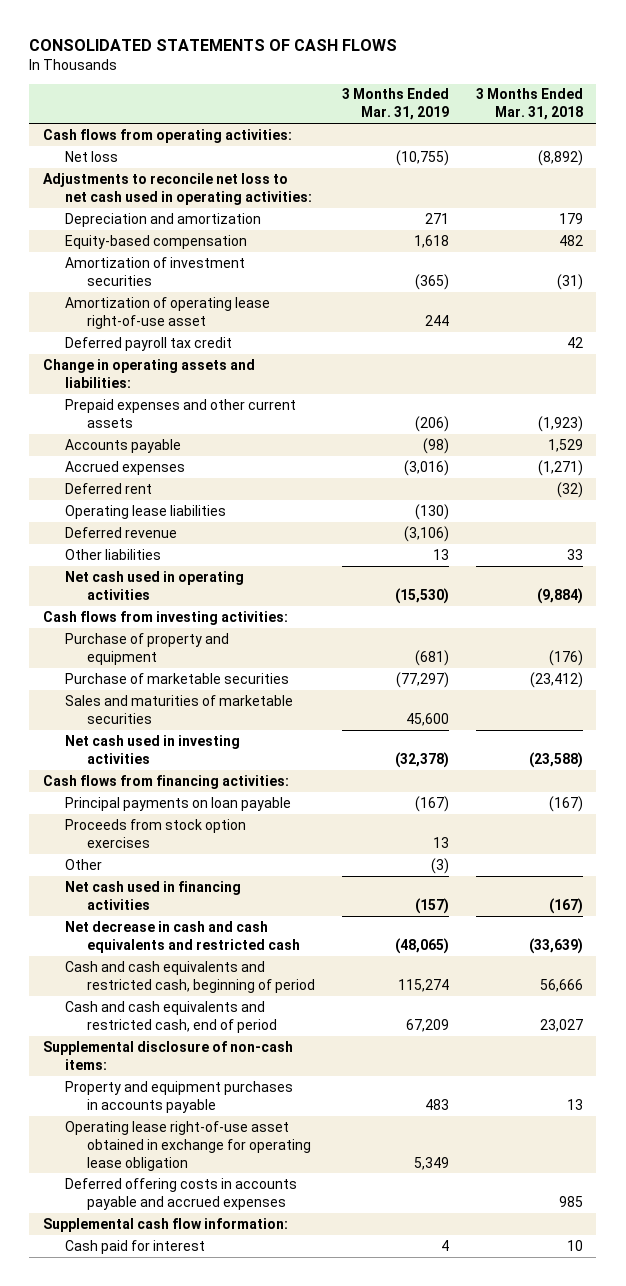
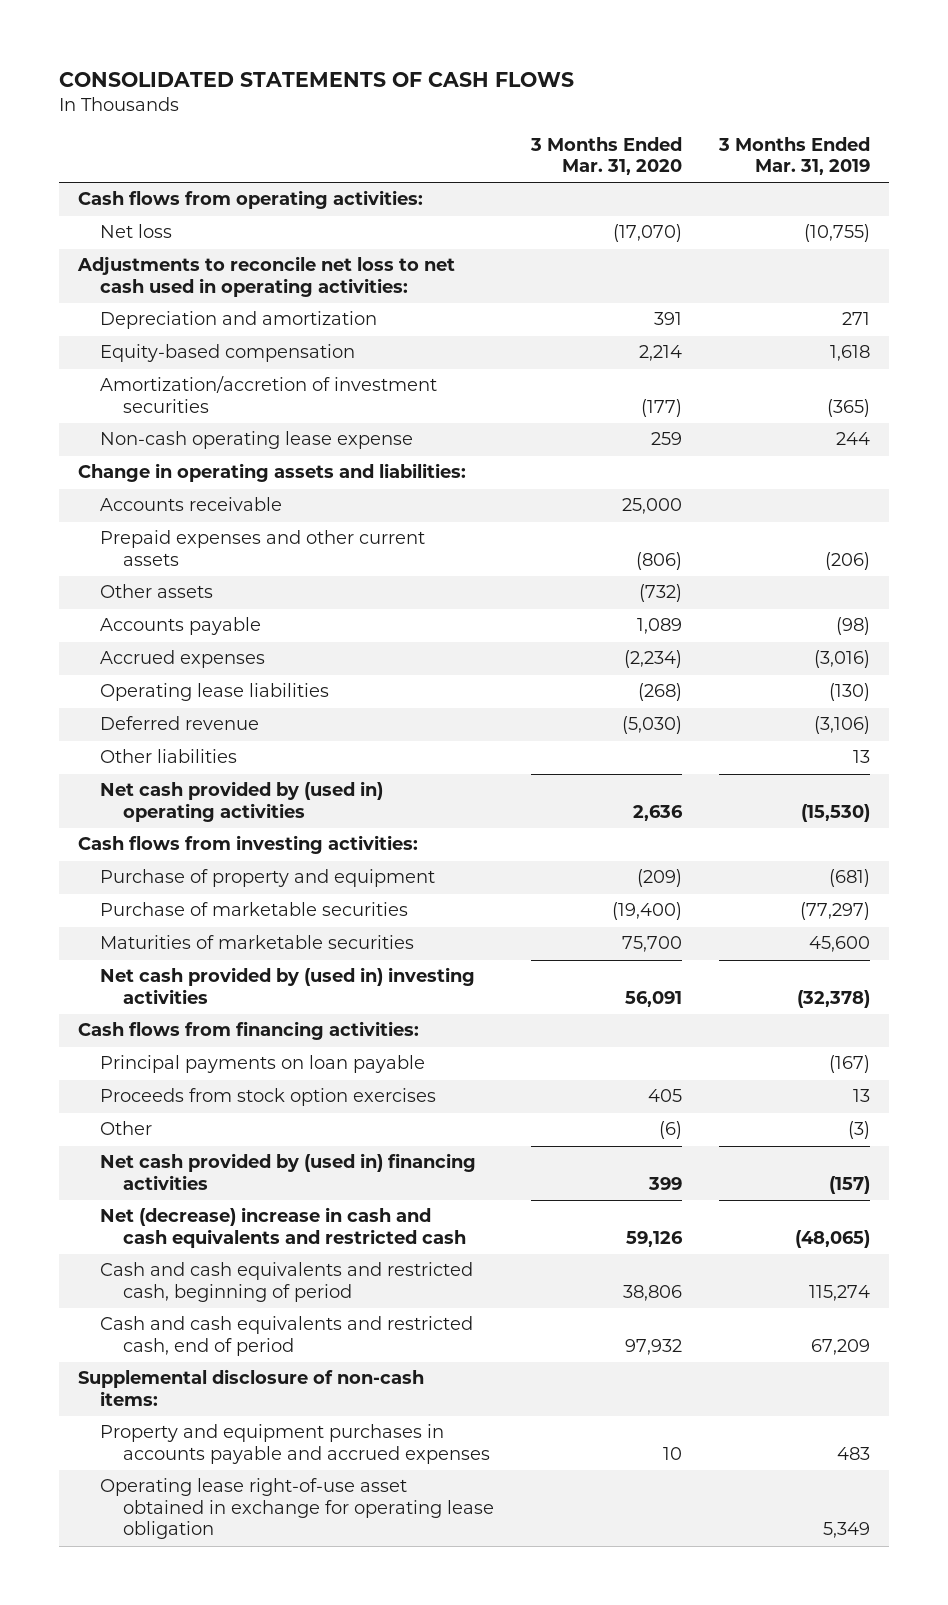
[475,88,583,121] 3 Months Ended Mar. 31, 2018 -> none
none -> [529,136,682,176] 3 Months Ended Mar. 31, 2020
[64,336,232,351] Deferred payroll tax credit -> none
[64,256,245,286] Amortization of investment securities -> [100,376,438,413] Amortization/accretion of investment securities
[64,296,270,329] Amortization of operating lease right-of-use asset -> [100,431,414,450] Non-cash operating lease expense
none -> [100,497,283,512] Accounts receivable
none -> [100,584,214,599] Other assets
[64,482,152,494] Deferred rent -> none
[64,570,244,600] Net cash used in operating activities -> [100,781,384,822] Net cash provided by (used in) operating activities
[64,694,293,724] Sales and maturities of marketable securities -> [100,935,415,950] Maturities of marketable securities
[64,734,240,764] Net cash used in investing activities -> [100,967,476,1004] Net cash provided by (used in) investing activities
[64,880,241,910] Net cash used in financing activities -> [100,1153,477,1190] Net cash provided by (used in) financing activities
[64,920,300,953] Net decrease in cash and cash equivalents and restricted cash -> [100,1207,466,1248] Net (decrease) increase in cash and cash equivalents and restricted cash
[64,1080,293,1113] Property and equipment purchases in accounts payable -> [100,1424,490,1464] Property and equipment purchases in accounts payable and accrued expenses
[64,1177,297,1210] Deferred offering costs in accounts payable and accrued expenses -> none
[42,1217,288,1232] Supplemental cash flow information: -> none
[64,1239,205,1254] Cash paid for interest -> none

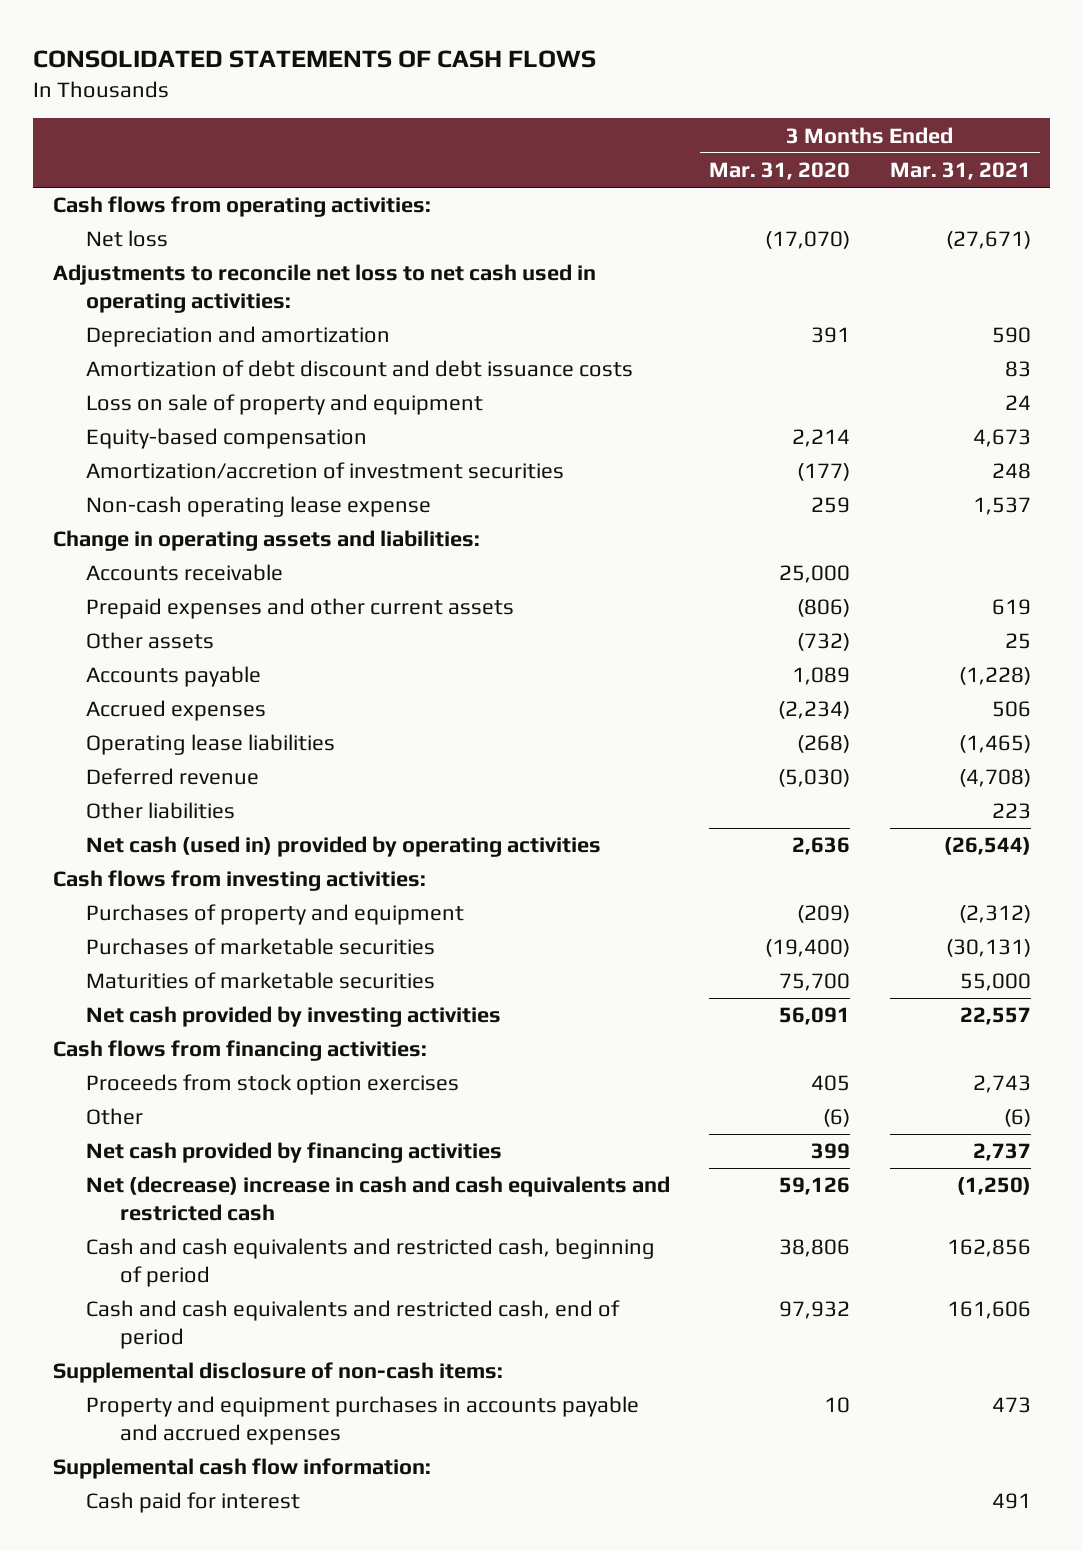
[717,136,870,176] 3 Months Ended Mar. 31, 2019 -> none
none -> [889,162,1031,181] Mar. 31, 2021
none -> [86,360,634,378] Amortization of debt discount and debt issuance costs
none -> [86,394,484,416] Loss on sale of property and equipment
[100,781,384,822] Net cash provided by (used in) operating activities -> [86,836,602,858] Net cash (used in) provided by operating activities
[100,869,436,888] Purchase of property and equipment -> [86,904,465,926] Purchases of property and equipment
[100,902,409,917] Purchase of marketable securities -> [86,938,436,956] Purchases of marketable securities
[100,967,476,1004] Net cash provided by (used in) investing activities -> [86,1006,502,1028] Net cash provided by investing activities
[100,1055,426,1074] Principal payments on loan payable -> none
[100,1153,477,1190] Net cash provided by (used in) financing activities -> [86,1142,503,1164] Net cash provided by financing activities
[100,1478,494,1540] Operating lease right-of-use asset obtained in exchange for operating lease obligation -> none
none -> [52,1458,431,1480] Supplemental cash flow information:
none -> [86,1492,301,1514] Cash paid for interest

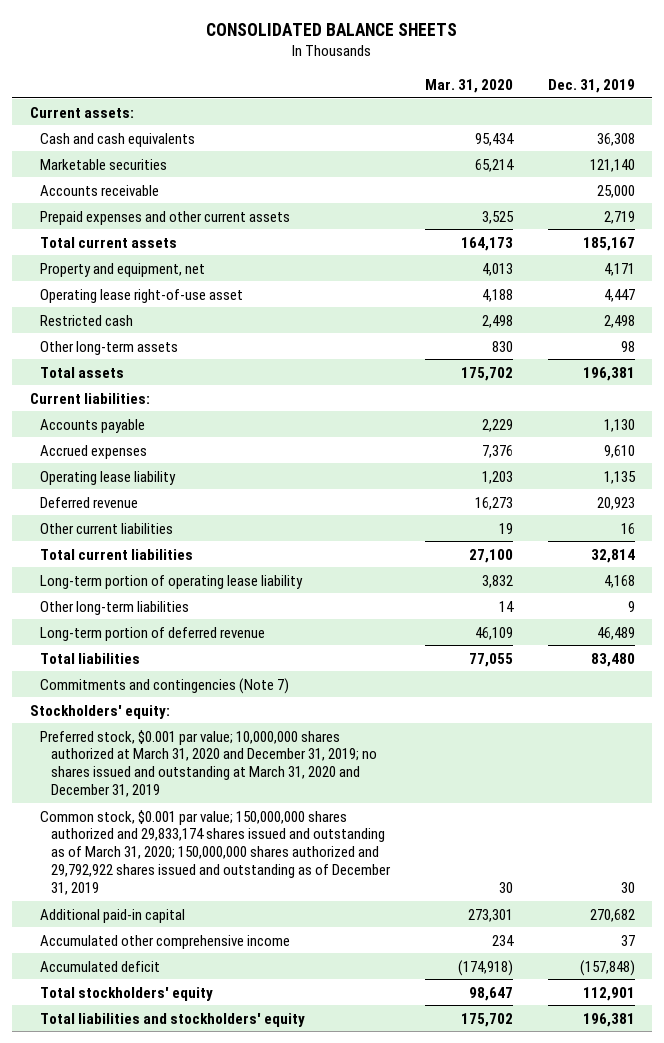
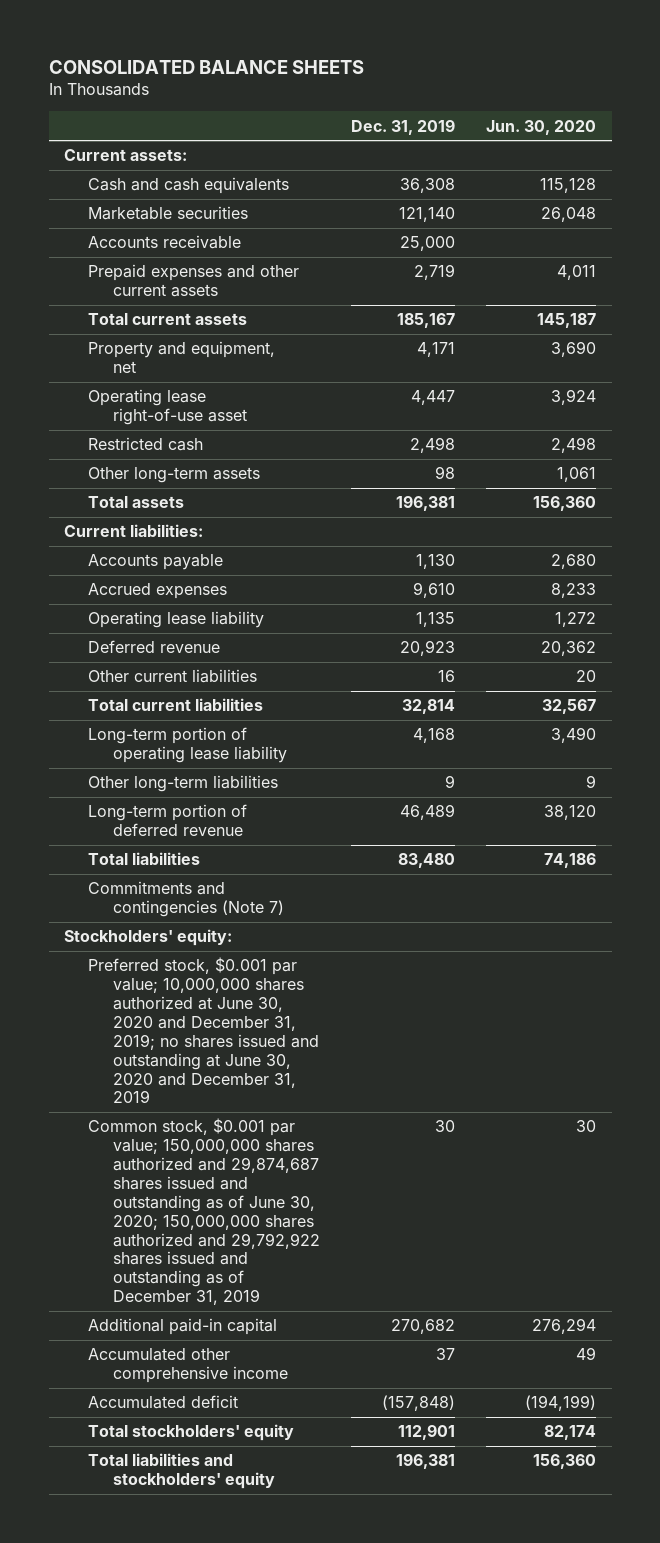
[424,78,513,93] Mar. 31, 2020 -> none
none -> [485,119,596,135] Jun. 30, 2020
[40,729,378,798] Preferred stock, $0.001 par value; 10,000,000 shares authorized at March 31, 2020 and December 31, 2019; no shares issued and outstanding at March 31, 2020 and December 31, 2019 -> [88,957,319,1104] Preferred stock, $0.001 par value; 10,000,000 shares authorized at June 30, 2020 and December 31, 2019; no shares issued and outstanding at June 30, 2020 and December 31, 2019
[40,809,392,896] Common stock, $0.001 par value; 150,000,000 shares authorized and 29,833,174 shares issued and outstanding as of March 31, 2020; 150,000,000 shares authorized and 29,792,922 shares issued and outstanding as of December 31, 2019 -> [88,1118,320,1306] Common stock, $0.001 par value; 150,000,000 shares authorized and 29,874,687 shares issued and outstanding as of June 30, 2020; 150,000,000 shares authorized and 29,792,922 shares issued and outstanding as of December 31, 2019

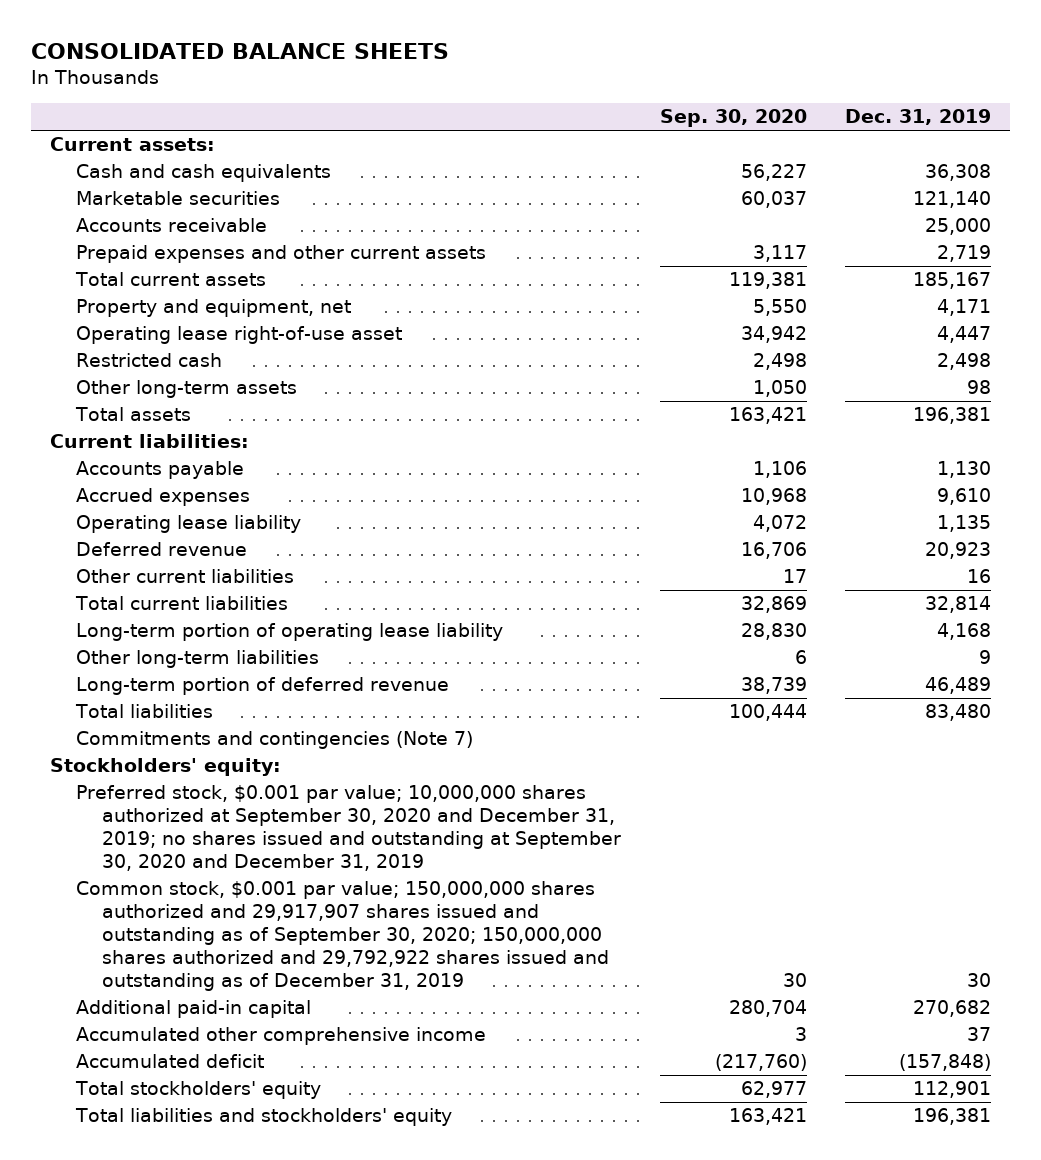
[485,119,596,135] Jun. 30, 2020 -> none
none -> [659,109,807,128] Sep. 30, 2020
[88,957,319,1104] Preferred stock, $0.001 par value; 10,000,000 shares authorized at June 30, 2020 and December 31, 2019; no shares issued and outstanding at June 30, 2020 and December 31, 2019 -> [76,785,622,872] Preferred stock, $0.001 par value; 10,000,000 shares authorized at September 30, 2020 and December 31, 2019; no shares issued and outstanding at September 30, 2020 and December 31, 2019
[88,1118,320,1306] Common stock, $0.001 par value; 150,000,000 shares authorized and 29,874,687 shares issued and outstanding as of June 30, 2020; 150,000,000 shares authorized and 29,792,922 shares issued and outstanding as of December 31, 2019 -> [76,881,610,992] Common stock, $0.001 par value; 150,000,000 shares authorized and 29,917,907 shares issued and outstanding as of September 30, 2020; 150,000,000 shares authorized and 29,792,922 shares issued and outstanding as of December 31, 2019

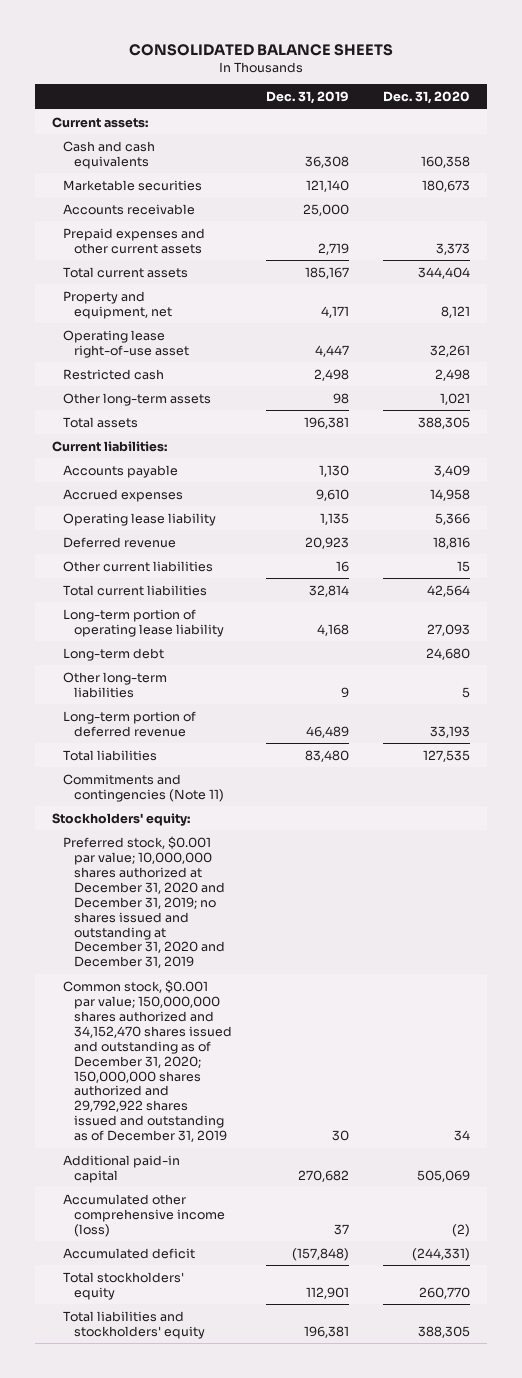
[659,109,807,128] Sep. 30, 2020 -> none
none -> [383,91,471,105] Dec. 31, 2020
none -> [62,647,164,661] Long-term debt
[76,731,474,750] Commitments and contingencies (Note 7) -> [62,773,224,802] Commitments and contingencies (Note 11)
[76,785,622,872] Preferred stock, $0.001 par value; 10,000,000 shares authorized at September 30, 2020 and December 31, 2019; no shares issued and outstanding at September 30, 2020 and December 31, 2019 -> [62,835,225,969] Preferred stock, $0.001 par value; 10,000,000 shares authorized at December 31, 2020 and December 31, 2019; no shares issued and outstanding at December 31, 2020 and December 31, 2019
[76,881,610,992] Common stock, $0.001 par value; 150,000,000 shares authorized and 29,917,907 shares issued and outstanding as of September 30, 2020; 150,000,000 shares authorized and 29,792,922 shares issued and outstanding as of December 31, 2019 -> [62,979,232,1143] Common stock, $0.001 par value; 150,000,000 shares authorized and 34,152,470 shares issued and outstanding as of December 31, 2020; 150,000,000 shares authorized and 29,792,922 shares issued and outstanding as of December 31, 2019
[76,1027,487,1046] Accumulated other comprehensive income -> [62,1193,225,1237] Accumulated other comprehensive income (loss)

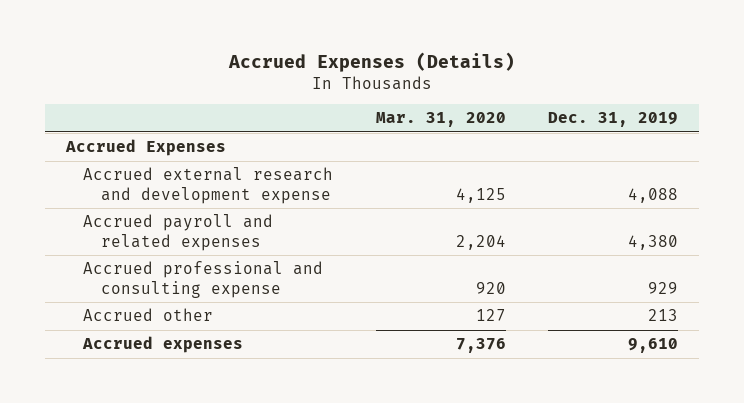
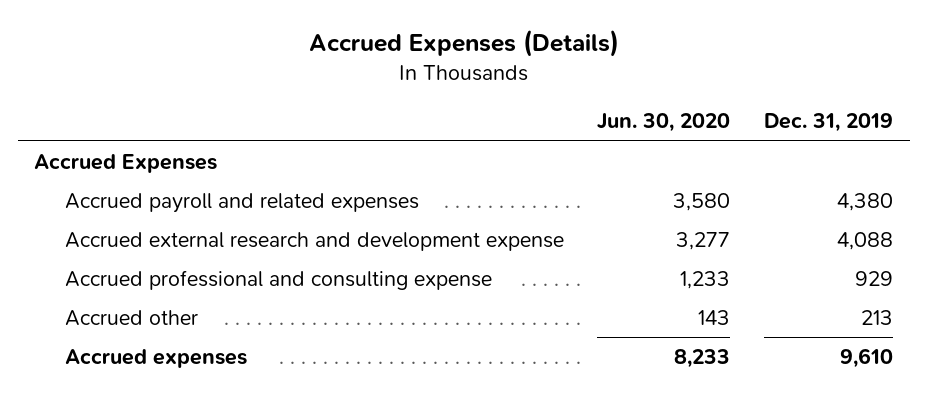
[375,112,506,128] Mar. 31, 2020 -> none
none -> [597,113,731,133] Jun. 30, 2020
[83,167,334,204] Accrued external research and development expense -> [64,231,564,251] Accrued external research and development expense

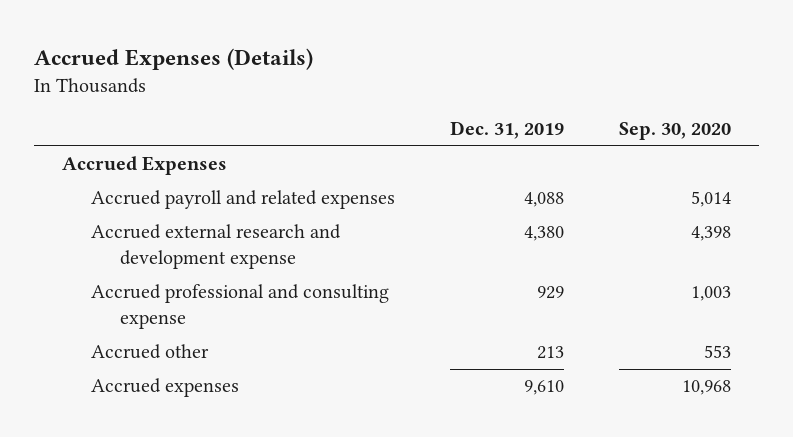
[597,113,731,133] Jun. 30, 2020 -> none
none -> [619,122,732,141] Sep. 30, 2020
[837,192,894,211] 4,380 -> [524,192,565,208] 4,088
[837,231,894,250] 4,088 -> [524,226,565,242] 4,380

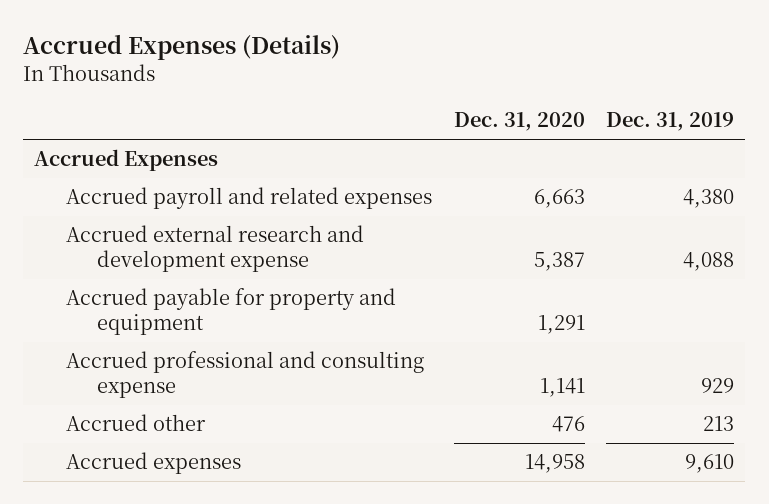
[619,122,732,141] Sep. 30, 2020 -> none
none -> [453,112,585,132] Dec. 31, 2020
[524,192,565,208] 4,088 -> [683,189,735,209] 4,380
[524,226,565,242] 4,380 -> [683,251,735,271] 4,088
none -> [65,288,396,335] Accrued payable for property and equipment

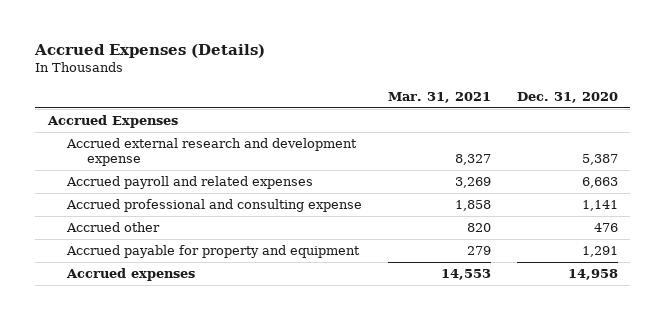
[606,112,735,132] Dec. 31, 2019 -> none
none -> [387,91,491,103] Mar. 31, 2021
[65,187,432,210] Accrued payroll and related expenses -> [66,176,314,190] Accrued payroll and related expenses
[65,288,396,335] Accrued payable for property and equipment -> [66,245,361,259] Accrued payable for property and equipment

